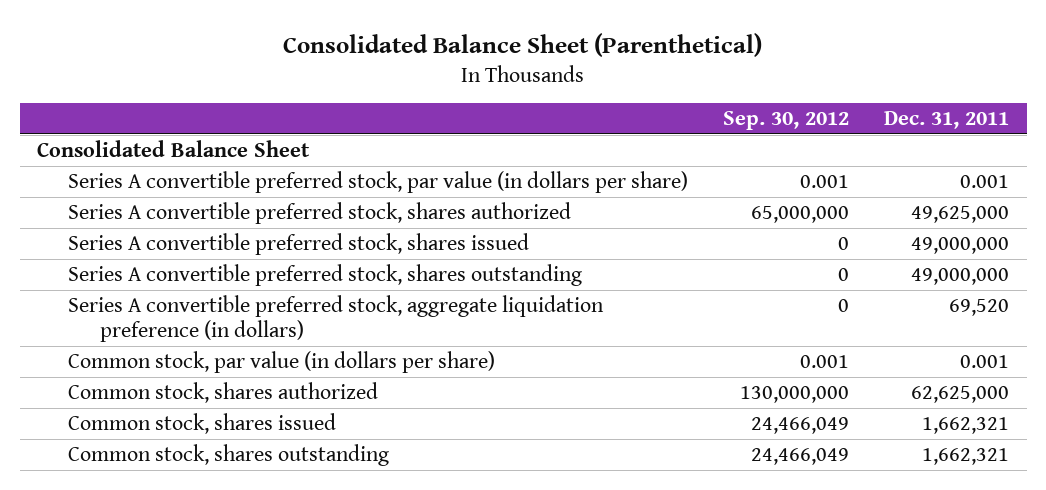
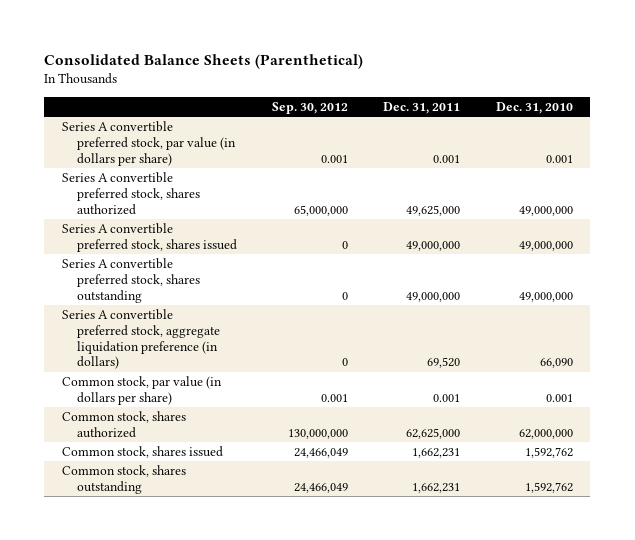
[283,32,763,57] Consolidated Balance Sheet (Parenthetical) -> [44,54,364,70] Consolidated Balance Sheets (Parenthetical)
none -> [495,101,573,114] Dec. 31, 2010
[37,139,311,157] Consolidated Balance Sheet -> none
[922,416,1010,434] 1,662,321 -> [412,448,461,459] 1,662,231
[922,447,1010,465] 1,662,321 -> [412,482,461,493] 1,662,231

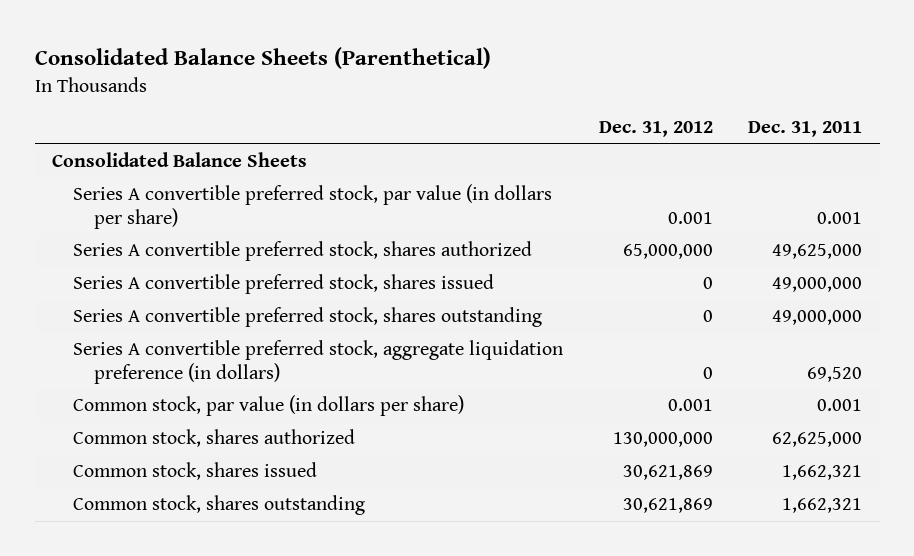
[272,101,349,114] Sep. 30, 2012 -> none
[495,101,573,114] Dec. 31, 2010 -> none
none -> [598,121,713,138] Dec. 31, 2012
none -> [52,152,308,168] Consolidated Balance Sheets
[412,448,461,459] 1,662,231 -> [782,465,863,481] 1,662,321
[412,482,461,493] 1,662,231 -> [782,498,863,514] 1,662,321

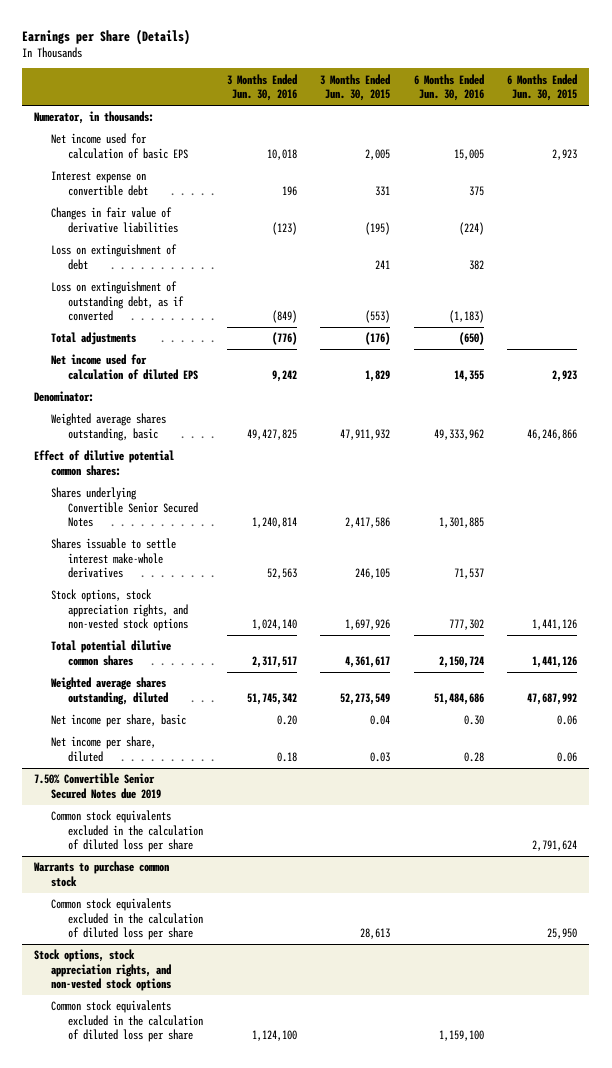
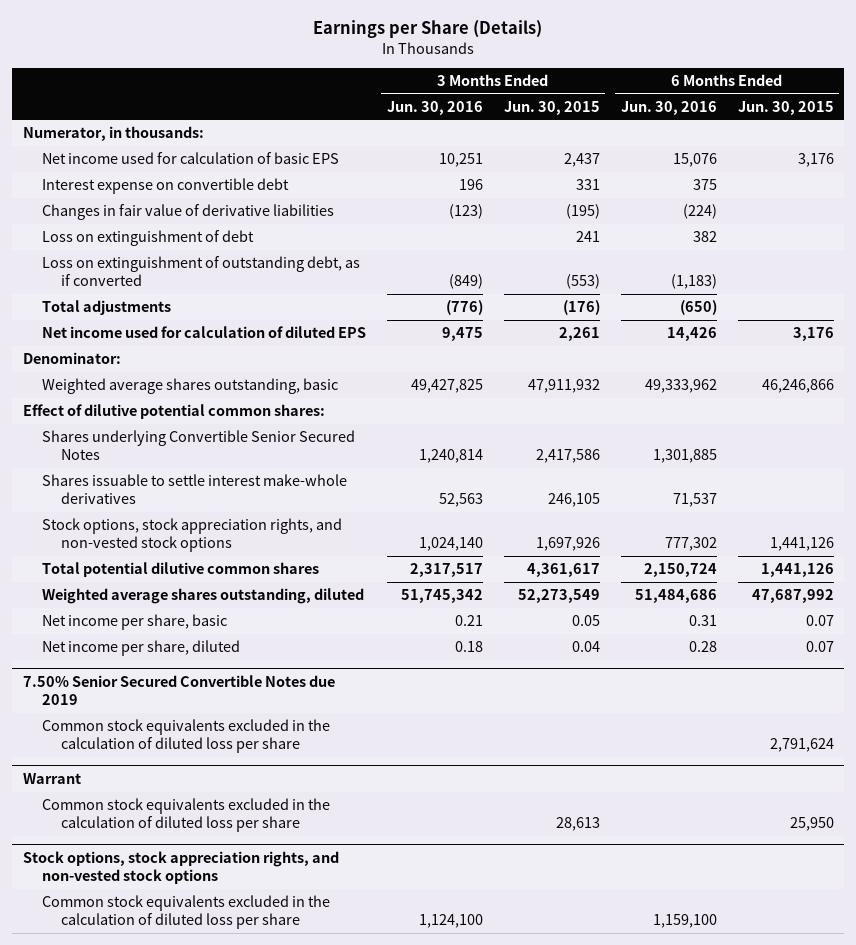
[266,148,297,160] 10,018 -> [438,153,483,168] 10,251
[365,148,391,160] 2,005 -> [563,153,600,168] 2,437
[453,148,484,160] 15,005 -> [672,153,717,168] 15,076
[552,148,578,160] 2,923 -> [797,153,834,168] 3,176
[271,369,297,382] 9,242 -> [441,327,483,342] 9,475
[365,369,391,382] 1,829 -> [558,327,600,342] 2,261
[453,369,484,382] 14,355 -> [666,327,717,342] 14,426
[552,369,578,382] 2,923 -> [792,327,834,342] 3,176
[276,715,297,726] 0.20 -> [454,615,483,627] 0.21
[370,715,391,726] 0.04 -> [571,615,600,627] 0.05
[463,715,484,726] 0.30 -> [688,615,717,627] 0.31
[557,715,578,726] 0.06 -> [805,615,834,627] 0.07
[370,751,391,762] 0.03 -> [571,641,600,653] 0.04
[557,751,578,762] 0.06 -> [805,641,834,653] 0.07
[34,773,162,799] 7.50% Convertible Senior Secured Notes due 2019 -> [22,675,335,705] 7.50% Senior Secured Convertible Notes due 2019
[34,861,170,887] Warrants to purchase common stock -> [22,773,81,785] Warrant

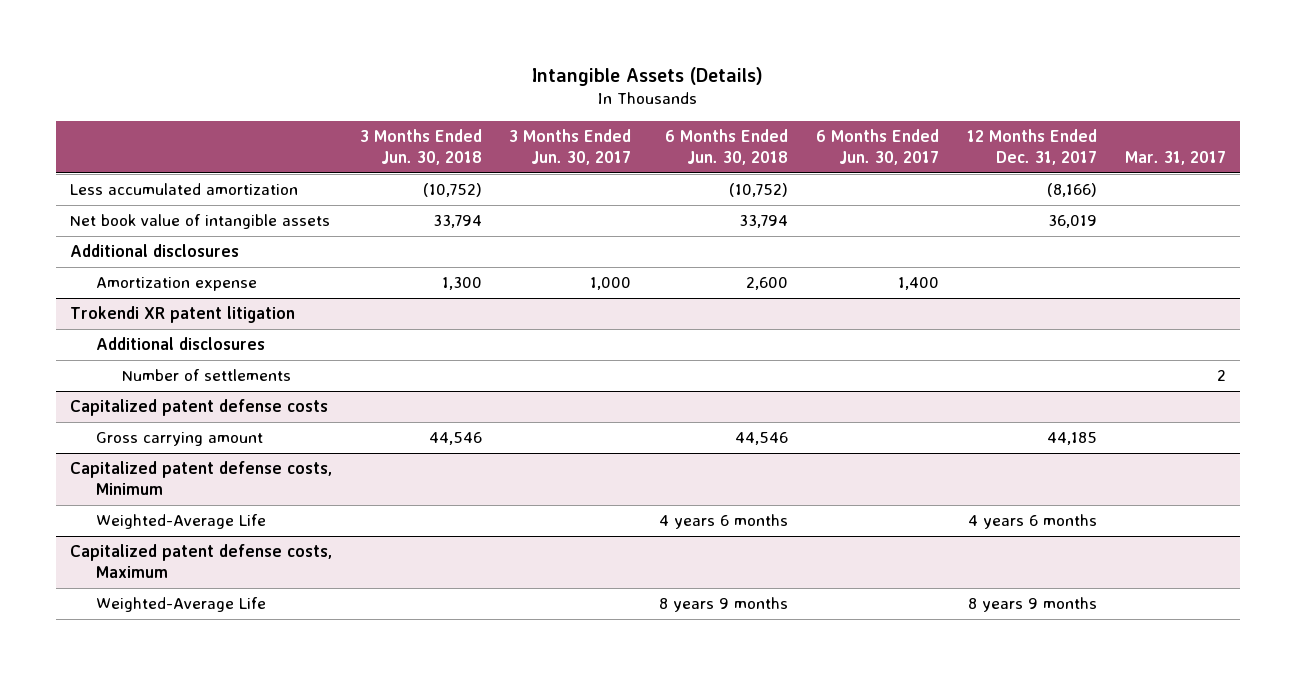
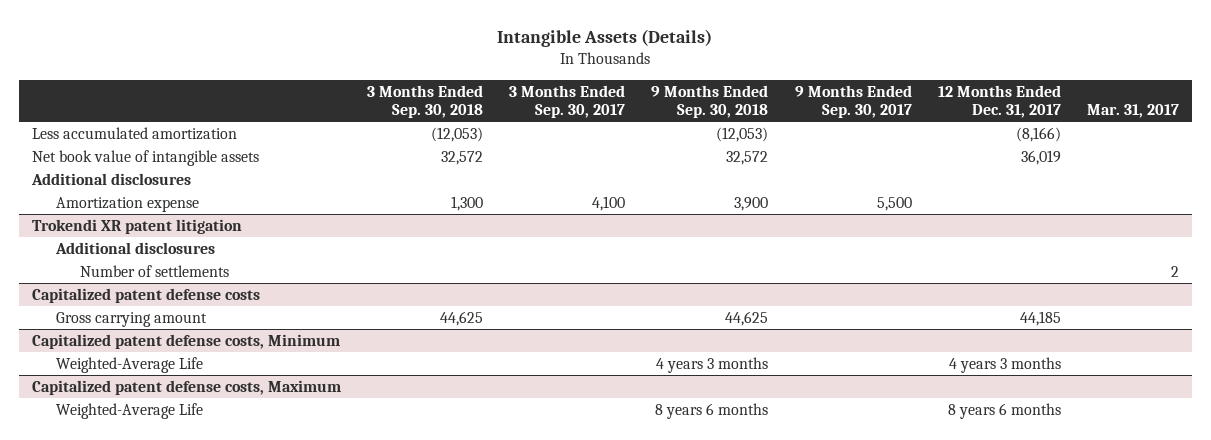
[359,129,482,165] 3 Months Ended Jun. 30, 2018 -> none
[509,129,632,165] 3 Months Ended Jun. 30, 2017 -> none
[665,129,789,165] 6 Months Ended Jun. 30, 2018 -> none
[816,129,940,165] 6 Months Ended Jun. 30, 2017 -> none
none -> [367,84,484,119] 3 Months Ended Sep. 30, 2018
none -> [509,84,626,119] 3 Months Ended Sep. 30, 2017
none -> [651,84,769,119] 9 Months Ended Sep. 30, 2018
none -> [794,84,912,119] 9 Months Ended Sep. 30, 2017
[968,514,1098,530] 4 years 6 months -> [948,356,1061,373] 4 years 3 months
[968,597,1098,613] 8 years 9 months -> [947,402,1061,419] 8 years 6 months

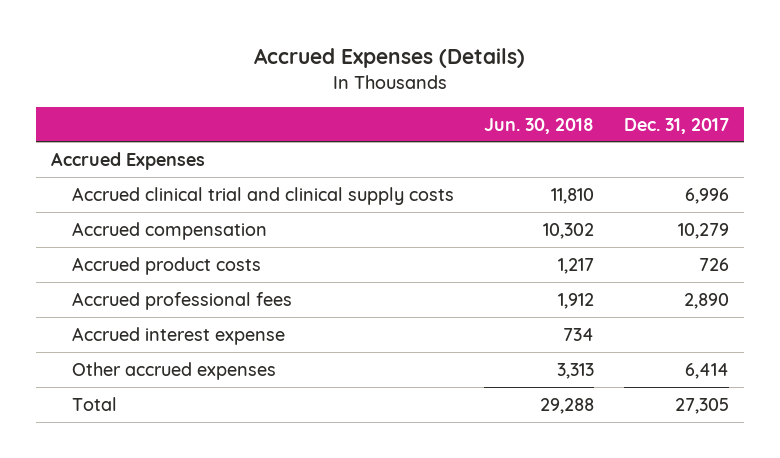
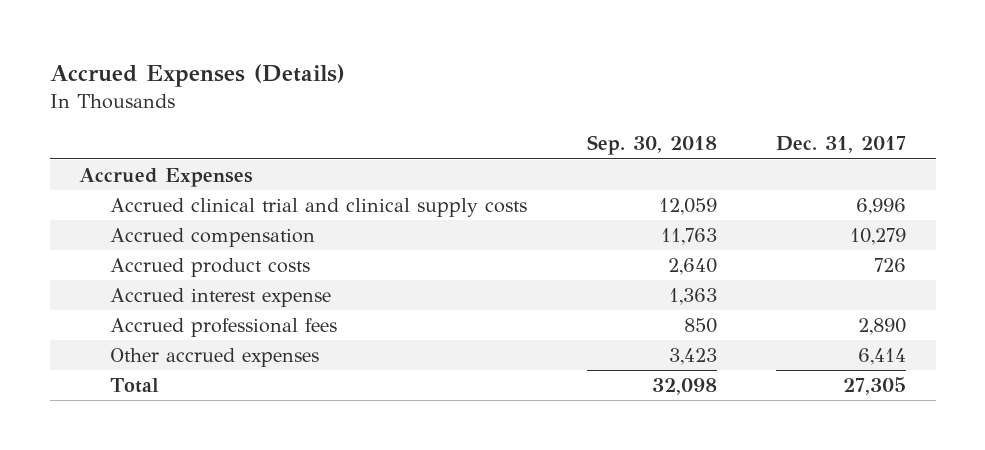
[484,117,595,134] Jun. 30, 2018 -> none
none -> [586,135,717,156] Sep. 30, 2018
[72,291,293,310] Accrued professional fees -> [110,318,338,338] Accrued professional fees

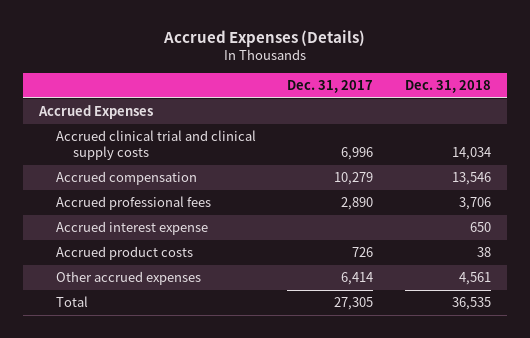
[586,135,717,156] Sep. 30, 2018 -> none
none -> [404,80,491,94] Dec. 31, 2018
[110,288,332,308] Accrued interest expense -> [55,221,208,236] Accrued interest expense
[110,258,311,278] Accrued product costs -> [55,246,193,261] Accrued product costs

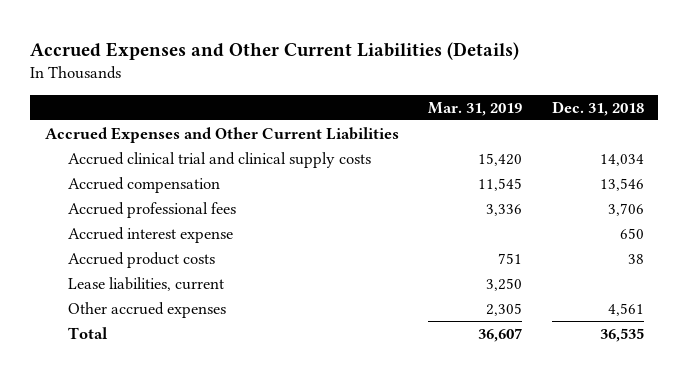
[162,29,365,47] Accrued Expenses (Details) -> [29,41,519,60] Accrued Expenses and Other Current Liabilities (Details)
[287,80,374,94] Dec. 31, 2017 -> none
none -> [428,101,523,116] Mar. 31, 2019
[37,105,153,120] Accrued Expenses -> [44,126,399,143] Accrued Expenses and Other Current Liabilities
none -> [67,276,224,291] Lease liabilities, current

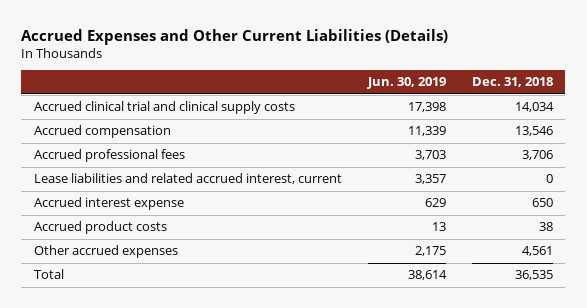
[428,101,523,116] Mar. 31, 2019 -> none
none -> [366,77,446,90] Jun. 30, 2019
[44,126,399,143] Accrued Expenses and Other Current Liabilities -> none
none -> [34,173,343,185] Lease liabilities and related accrued interest, current
[67,276,224,291] Lease liabilities, current -> none

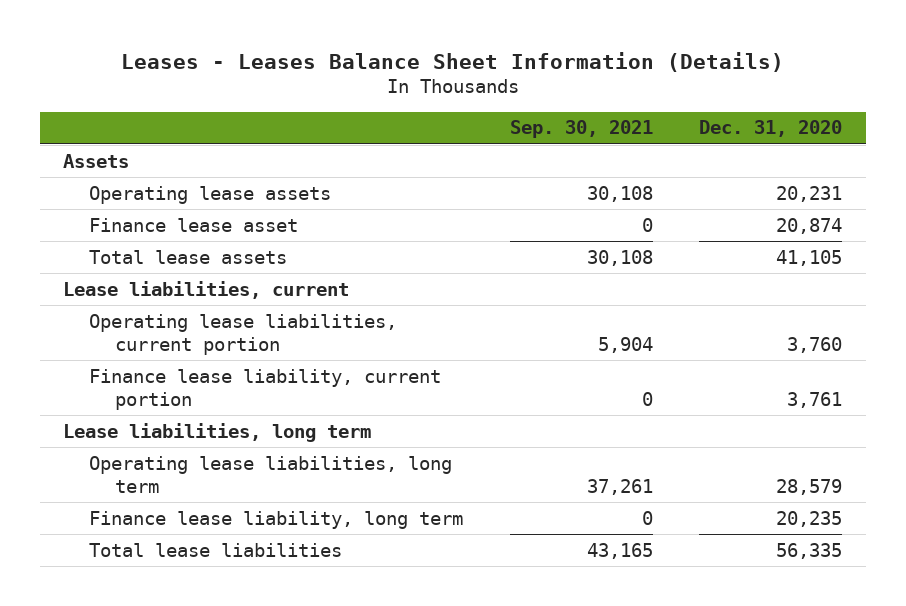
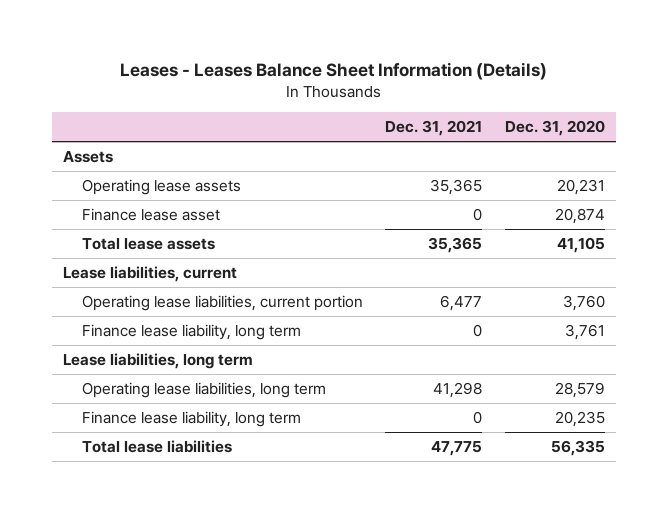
[509,120,653,139] Sep. 30, 2021 -> none
none -> [385,119,483,136] Dec. 31, 2021
[89,368,442,410] Finance lease liability, current portion -> [82,324,302,341] Finance lease liability, long term

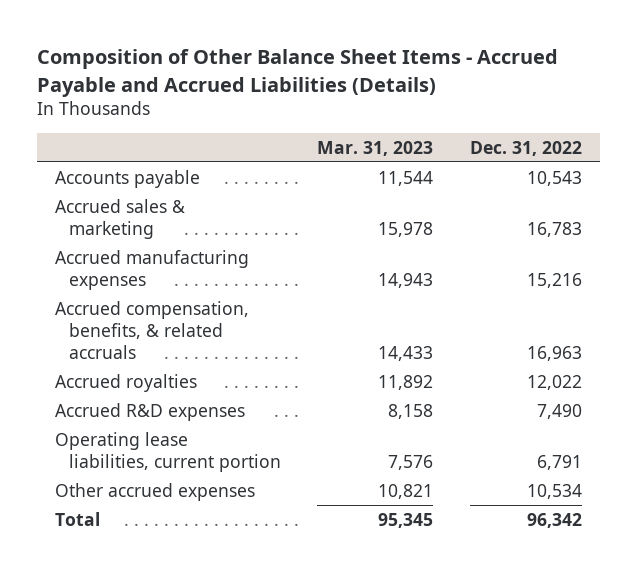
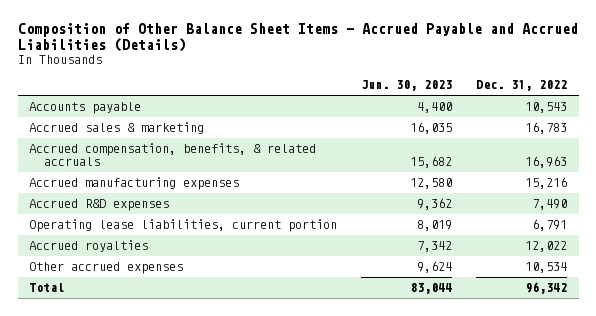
[317,140,434,156] Mar. 31, 2023 -> none
none -> [361,80,453,92] Jun. 30, 2023
[55,249,250,290] Accrued manufacturing expenses -> [29,177,240,191] Accrued manufacturing expenses
[55,373,198,392] Accrued royalties -> [29,240,149,253] Accrued royalties

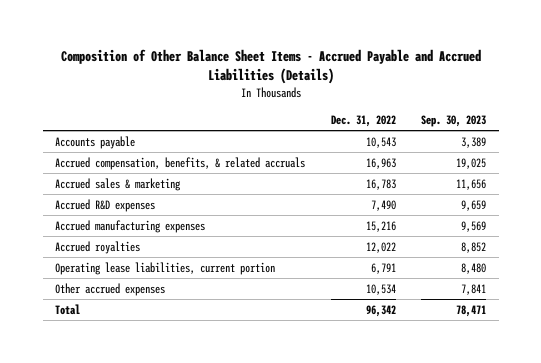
[361,80,453,92] Jun. 30, 2023 -> none
none -> [420,115,486,128] Sep. 30, 2023
[29,122,205,135] Accrued sales & marketing -> [55,177,182,191] Accrued sales & marketing
[29,177,240,191] Accrued manufacturing expenses -> [55,219,206,233] Accrued manufacturing expenses
[29,219,338,233] Operating lease liabilities, current portion -> [55,261,276,275] Operating lease liabilities, current portion

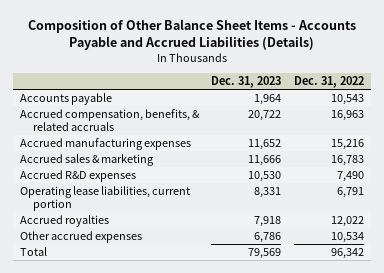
[60,49,481,85] Composition of Other Balance Sheet Items - Accrued Payable and Accrued Liabilities (Details) -> [27,19,356,51] Composition of Other Balance Sheet Items - Accounts Payable and Accrued Liabilities (Details)
[420,115,486,128] Sep. 30, 2023 -> none
none -> [211,76,282,89] Dec. 31, 2023
[55,219,206,233] Accrued manufacturing expenses -> [19,138,191,151] Accrued manufacturing expenses
[55,240,141,254] Accrued royalties -> [19,215,109,228] Accrued royalties

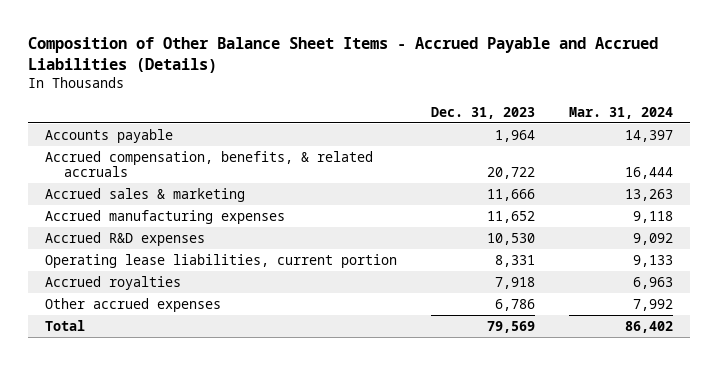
[27,19,356,51] Composition of Other Balance Sheet Items - Accounts Payable and Accrued Liabilities (Details) -> [28,37,659,73] Composition of Other Balance Sheet Items - Accrued Payable and Accrued Liabilities (Details)
[294,76,365,89] Dec. 31, 2022 -> none
none -> [569,106,674,119] Mar. 31, 2024
[19,138,191,151] Accrued manufacturing expenses -> [45,209,286,224] Accrued manufacturing expenses

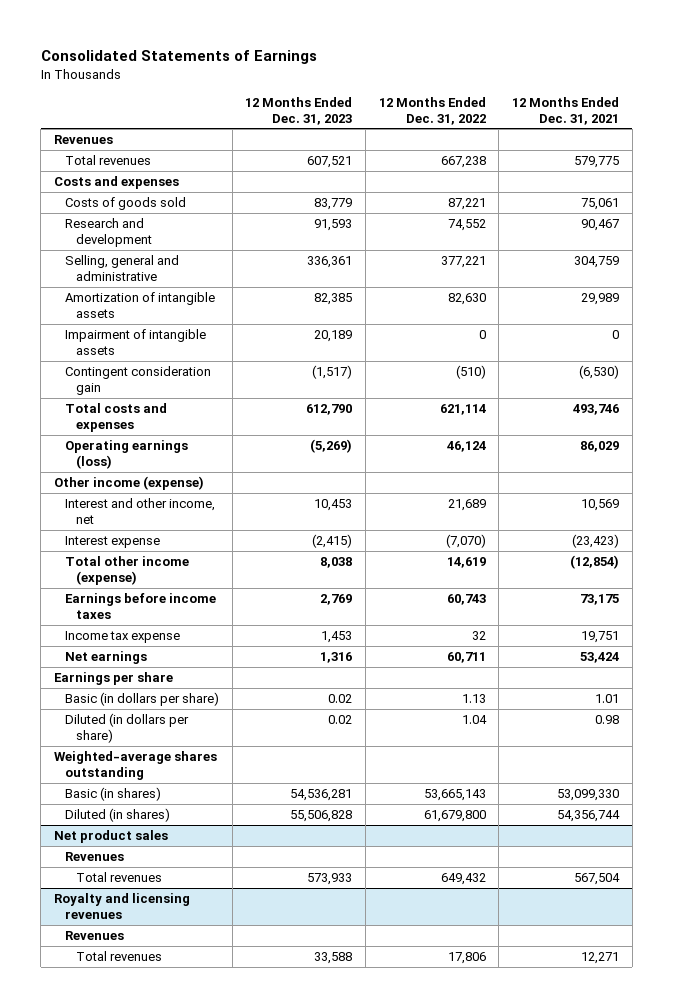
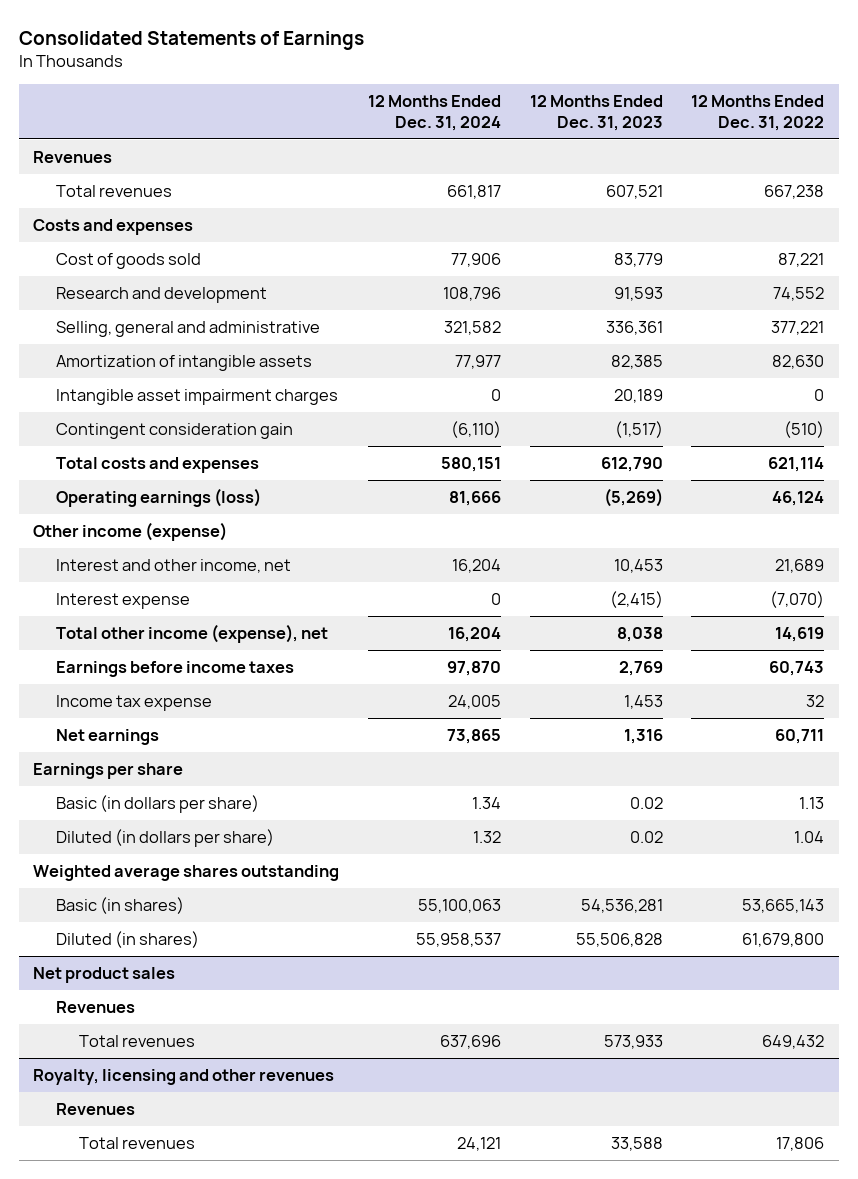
[512,96,620,125] 12 Months Ended Dec. 31, 2021 -> none
none -> [367,94,501,131] 12 Months Ended Dec. 31, 2024
[65,196,187,210] Costs of goods sold -> [56,252,202,269] Cost of goods sold
[65,328,207,355] Impairment of intangible assets -> [56,388,339,405] Intangible asset impairment charges
[65,555,190,585] Total other income (expense) -> [56,623,329,643] Total other income (expense), net
[54,750,218,780] Weighted-average shares outstanding -> [33,864,340,881] Weighted average shares outstanding
[54,892,191,919] Royalty and licensing revenues -> [33,1068,335,1085] Royalty, licensing and other revenues

